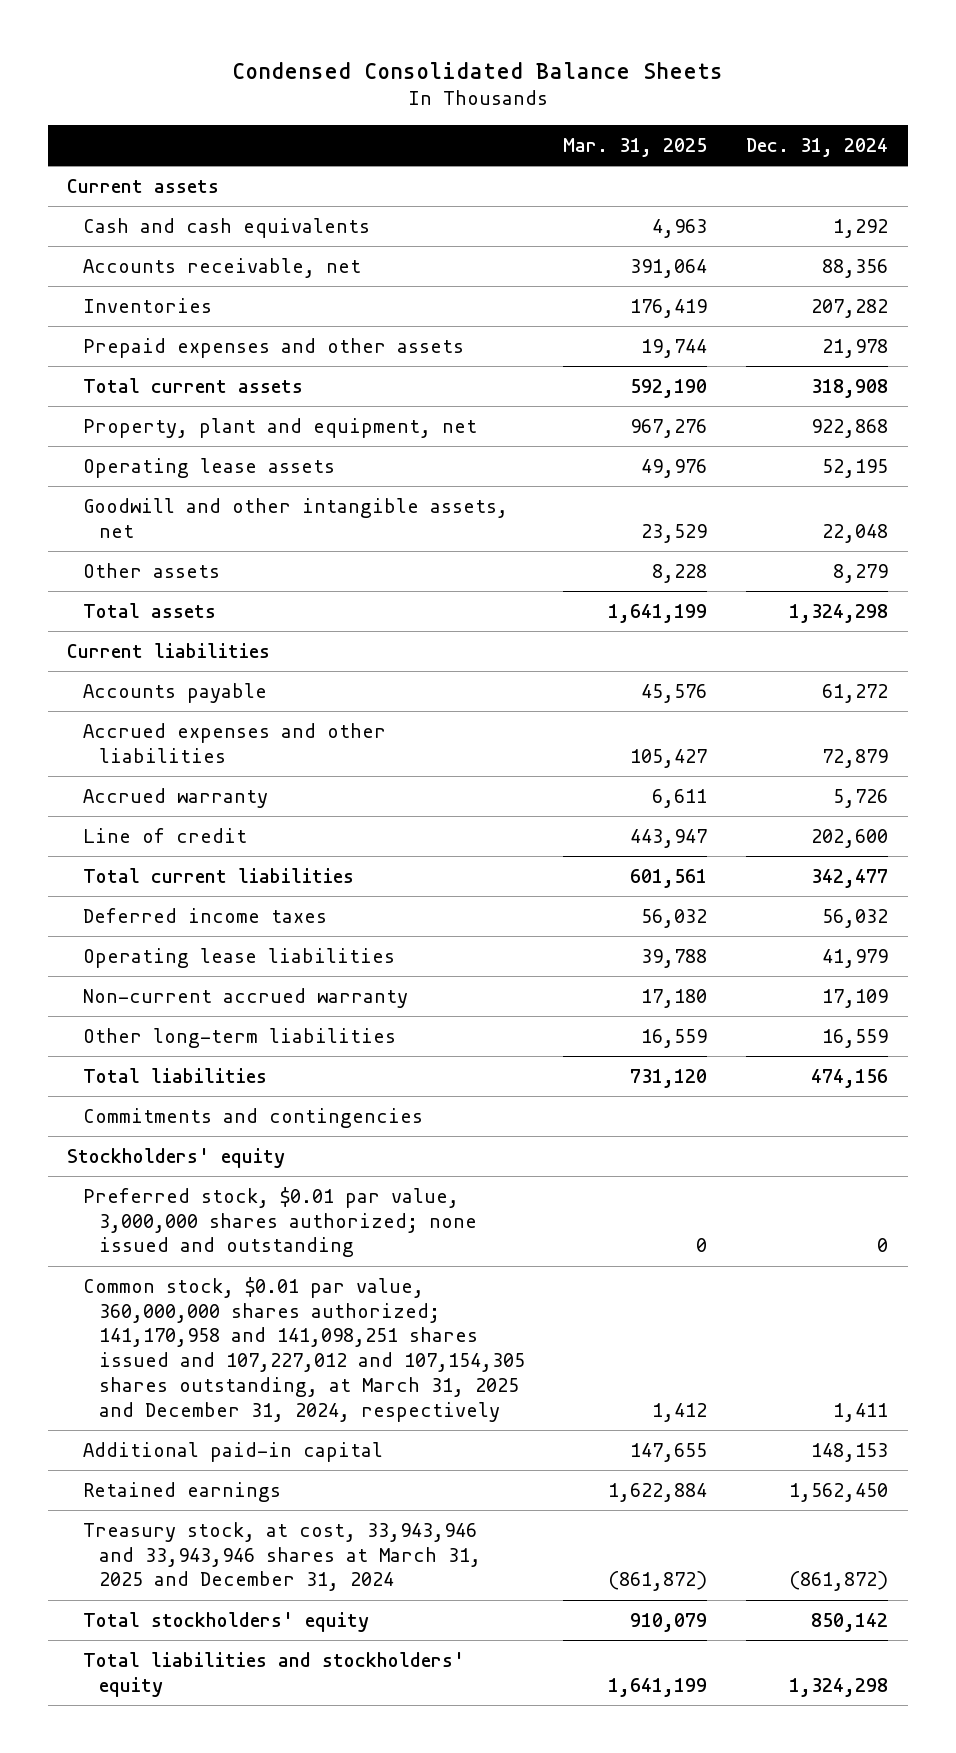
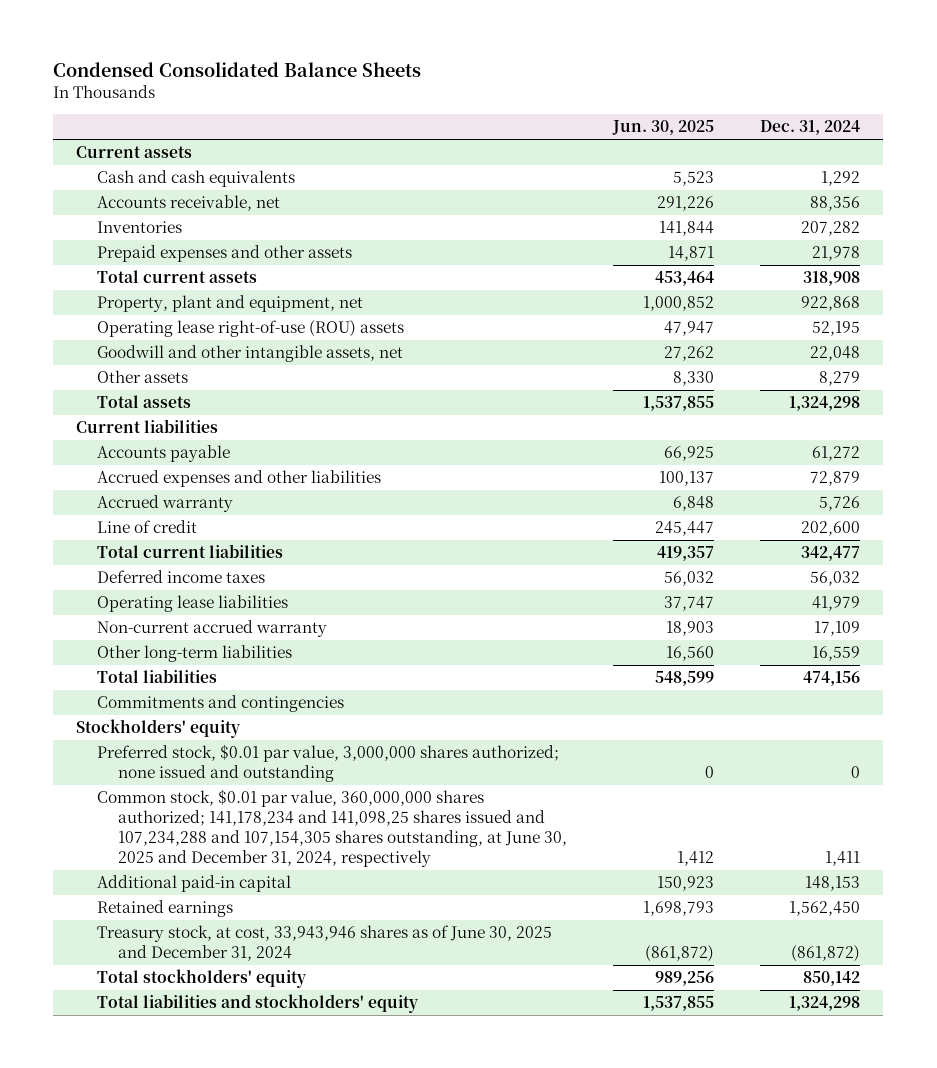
[563,138,708,158] Mar. 31, 2025 -> none
none -> [612,120,715,136] Jun. 30, 2025
[82,457,335,478] Operating lease assets -> [97,320,405,338] Operating lease right-of-use (ROU) assets
[82,1276,525,1422] Common stock, $0.01 par value, 360,000,000 shares authorized; 141,170,958 and 141,098,251 shares issued and 107,227,012 and 107,154,305 shares outstanding, at March 31, 2025 and December 31, 2024, respectively -> [97,789,568,867] Common stock, $0.01 par value, 360,000,000 shares authorized; 141,178,234 and 141,098,25 shares issued and 107,234,288 and 107,154,305 shares outstanding, at June 30, 2025 and December 31, 2024, respectively
[82,1521,481,1592] Treasury stock, at cost, 33,943,946 and 33,943,946 shares at March 31, 2025 and December 31, 2024 -> [97,925,553,962] Treasury stock, at cost, 33,943,946 shares as of June 30, 2025 and December 31, 2024

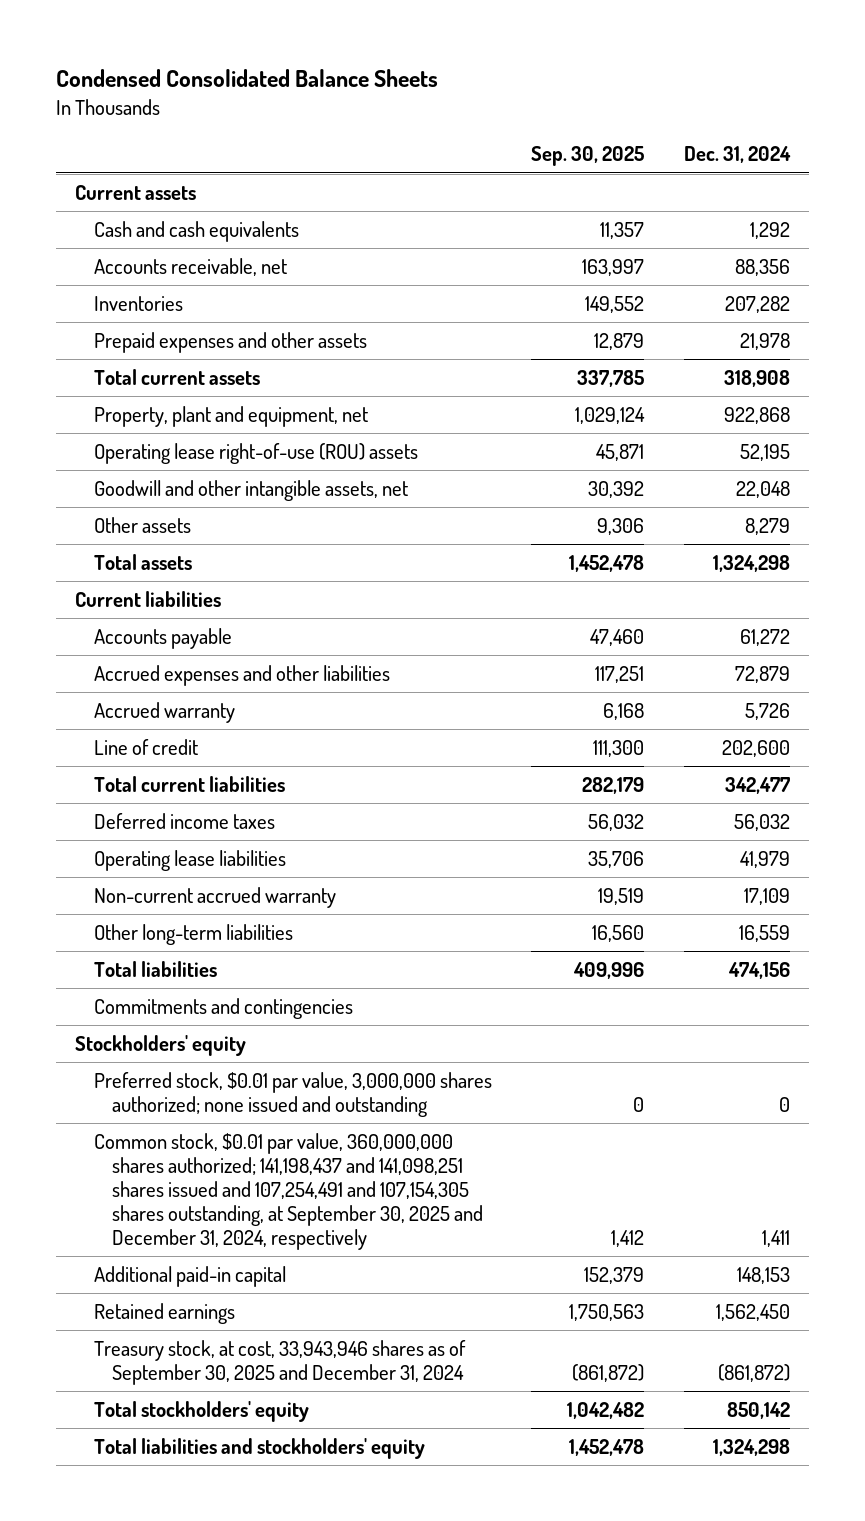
[612,120,715,136] Jun. 30, 2025 -> none
none -> [531,146,645,167] Sep. 30, 2025
[97,789,568,867] Common stock, $0.01 par value, 360,000,000 shares authorized; 141,178,234 and 141,098,25 shares issued and 107,234,288 and 107,154,305 shares outstanding, at June 30, 2025 and December 31, 2024, respectively -> [93,1132,483,1250] Common stock, $0.01 par value, 360,000,000 shares authorized; 141,198,437 and 141,098,251 shares issued and 107,254,491 and 107,154,305 shares outstanding, at September 30, 2025 and December 31, 2024, respectively
[97,925,553,962] Treasury stock, at cost, 33,943,946 shares as of June 30, 2025 and December 31, 2024 -> [93,1339,466,1385] Treasury stock, at cost, 33,943,946 shares as of September 30, 2025 and December 31, 2024

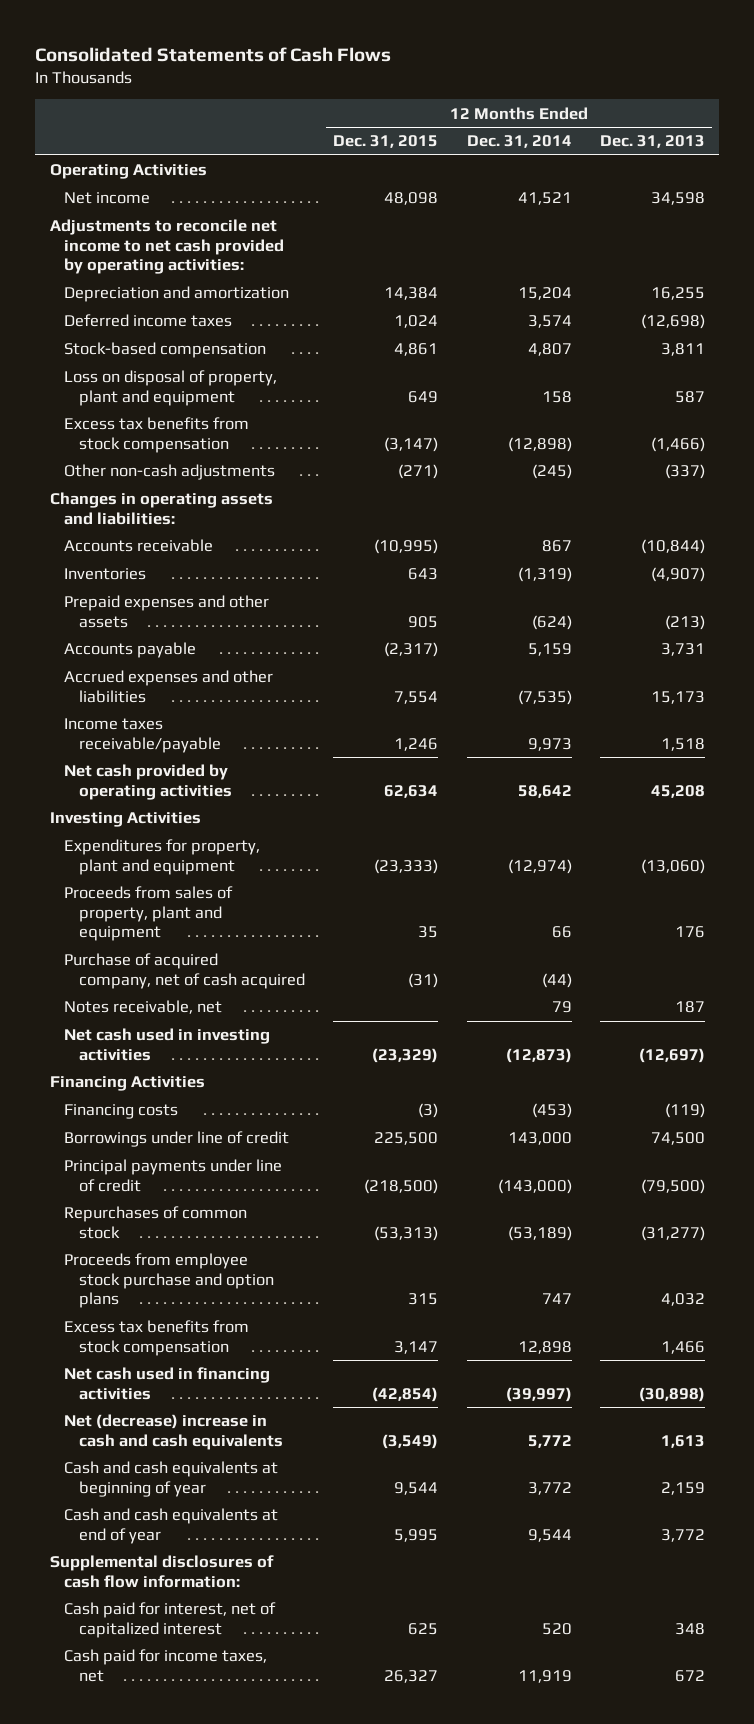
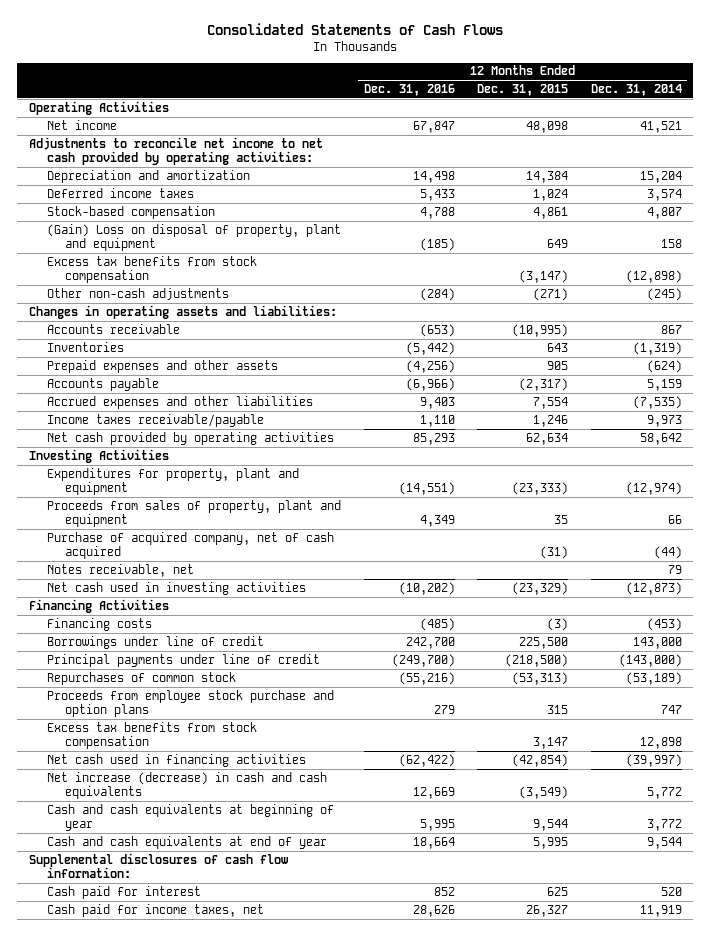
[599,135,705,149] Dec. 31, 2013 -> none
none -> [363,83,455,96] Dec. 31, 2016
[64,370,278,406] Loss on disposal of property, plant and equipment -> [46,223,341,252] (Gain) Loss on disposal of property, plant and equipment
[64,1414,284,1450] Net (decrease) increase in cash and cash equivalents -> [46,771,327,800] Net increase (decrease) in cash and cash equivalents
[64,1602,277,1638] Cash paid for interest, net of capitalized interest -> [46,885,201,899] Cash paid for interest

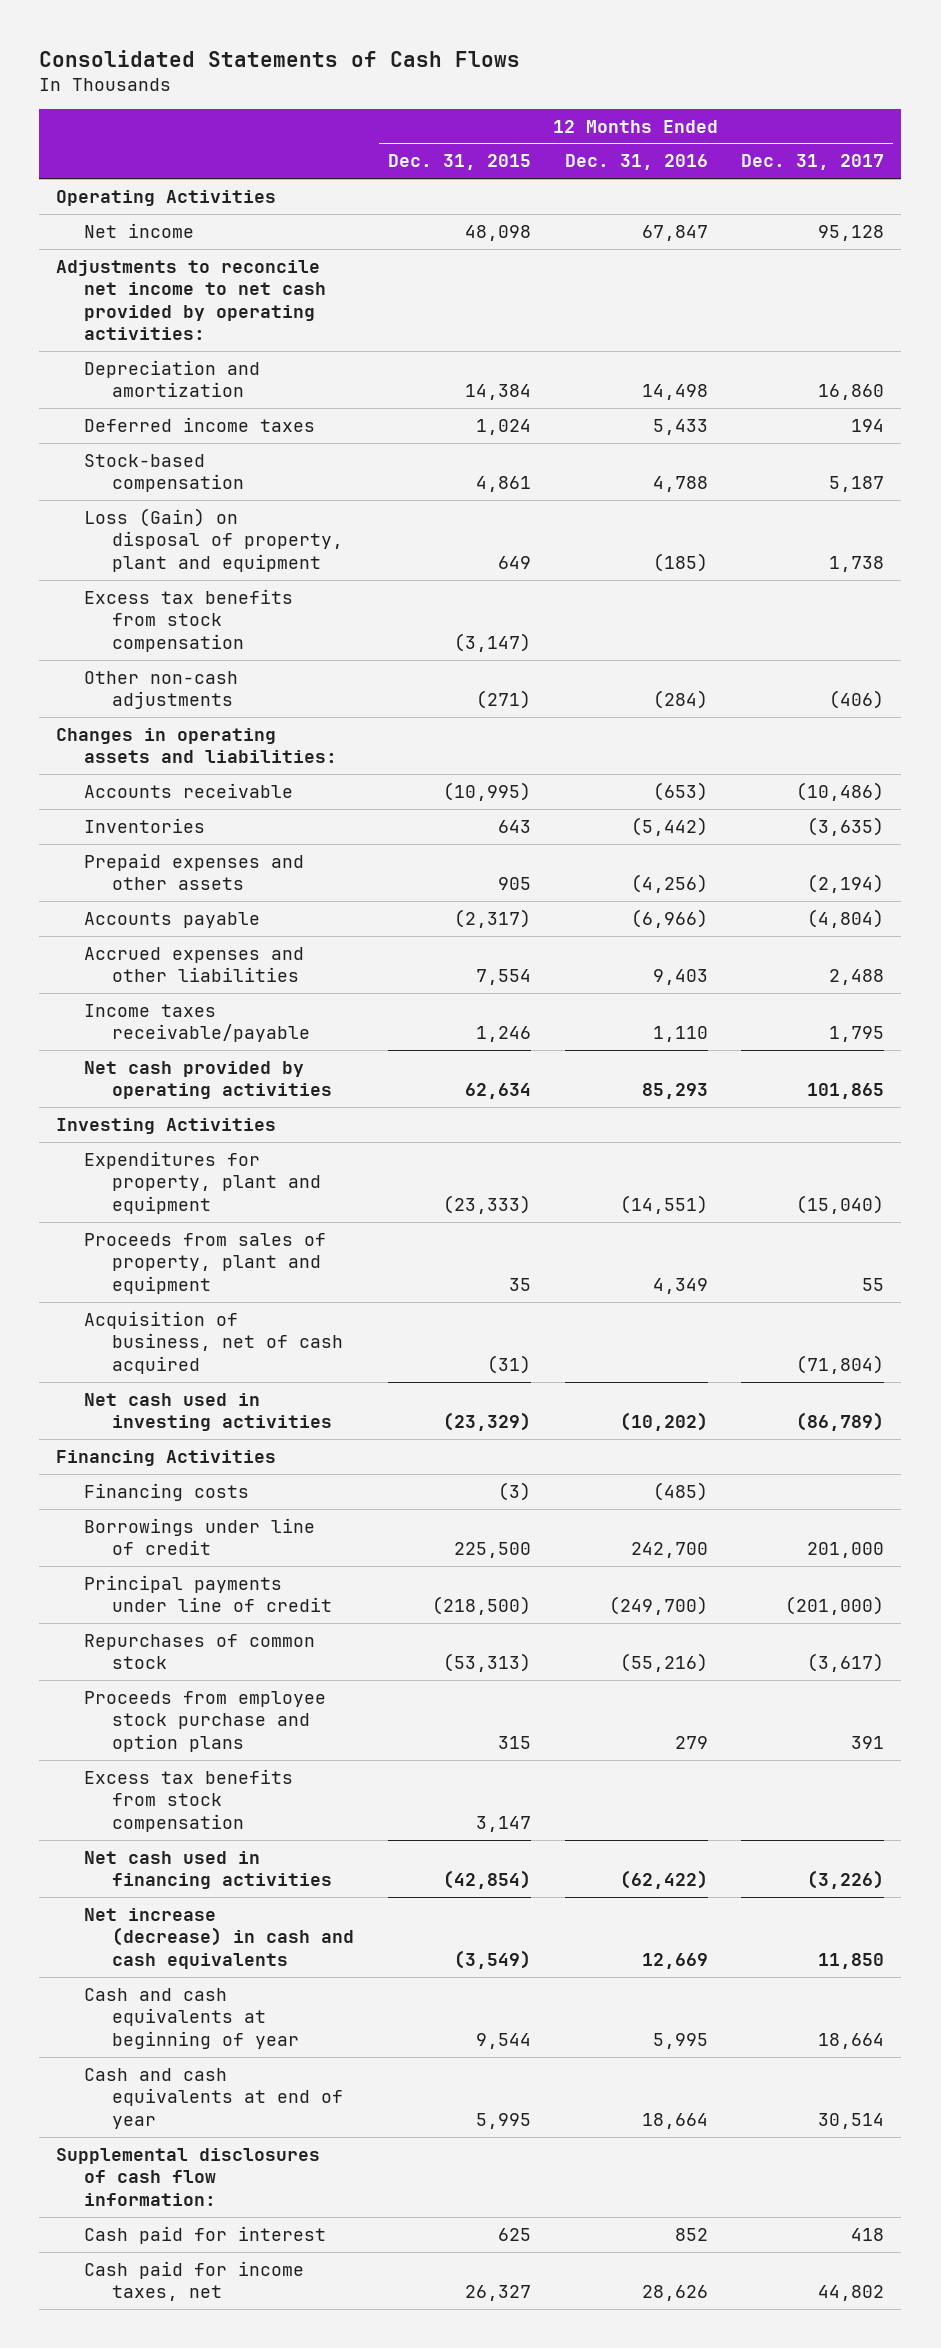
[590,83,682,96] Dec. 31, 2014 -> none
none -> [741,154,885,171] Dec. 31, 2017
[46,223,341,252] (Gain) Loss on disposal of property, plant and equipment -> [84,507,343,572] Loss (Gain) on disposal of property, plant and equipment
[46,563,194,577] Notes receivable, net -> none
[46,531,334,560] Purchase of acquired company, net of cash acquired -> [84,1310,343,1374] Acquisition of business, net of cash acquired

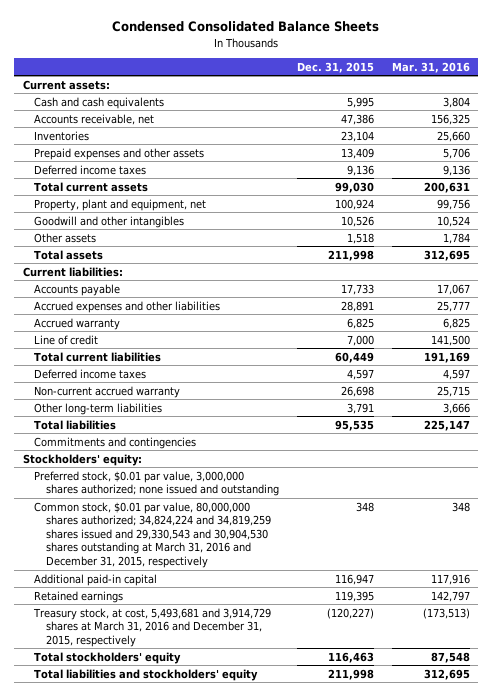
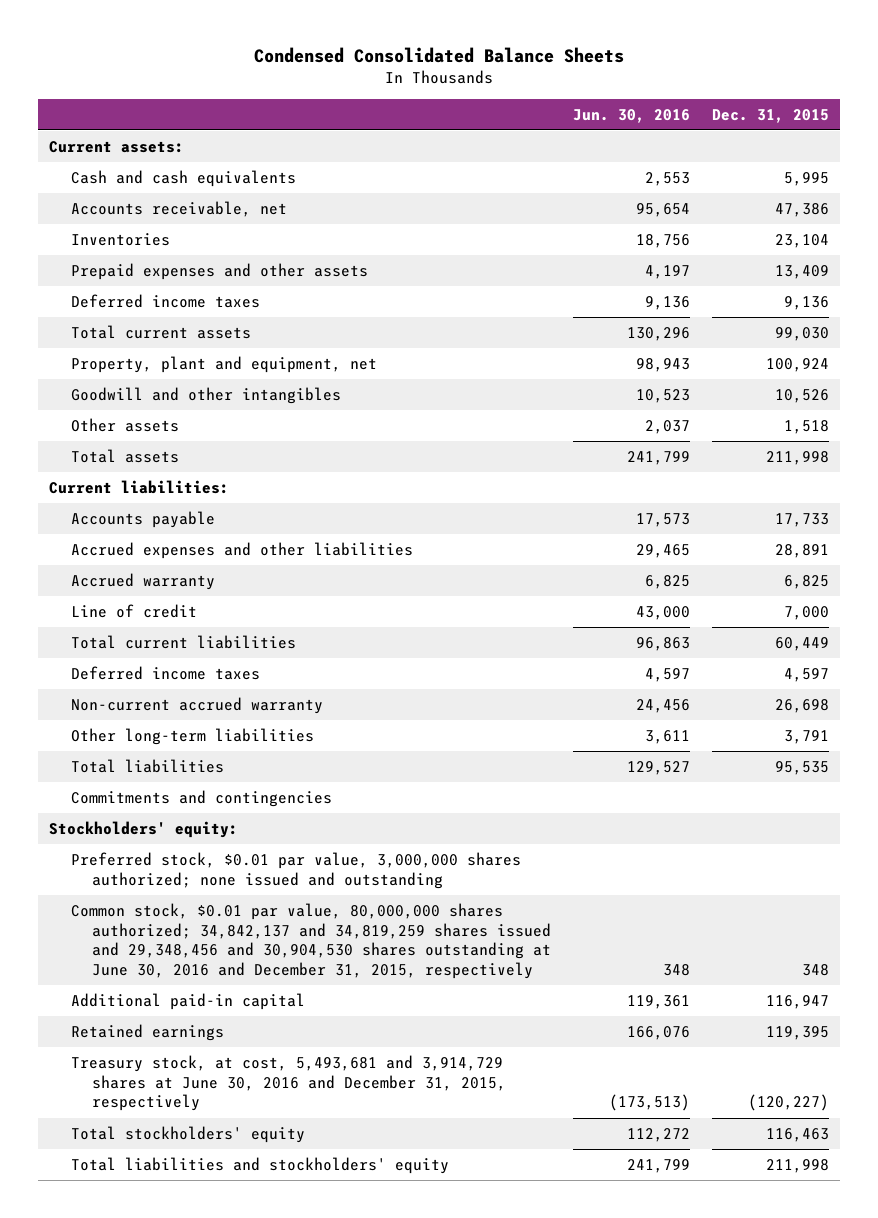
[391,61,470,73] Mar. 31, 2016 -> none
none -> [573,108,691,123] Jun. 30, 2016
[34,501,272,569] Common stock, $0.01 par value, 80,000,000 shares authorized; 34,824,224 and 34,819,259 shares issued and 29,330,543 and 30,904,530 shares outstanding at March 31, 2016 and December 31, 2015, respectively -> [70,903,552,979] Common stock, $0.01 par value, 80,000,000 shares authorized; 34,842,137 and 34,819,259 shares issued and 29,348,456 and 30,904,530 shares outstanding at June 30, 2016 and December 31, 2015, respectively
[33,607,272,647] Treasury stock, at cost, 5,493,681 and 3,914,729 shares at March 31, 2016 and December 31, 2015, respectively -> [70,1055,507,1112] Treasury stock, at cost, 5,493,681 and 3,914,729 shares at June 30, 2016 and December 31, 2015, respectively

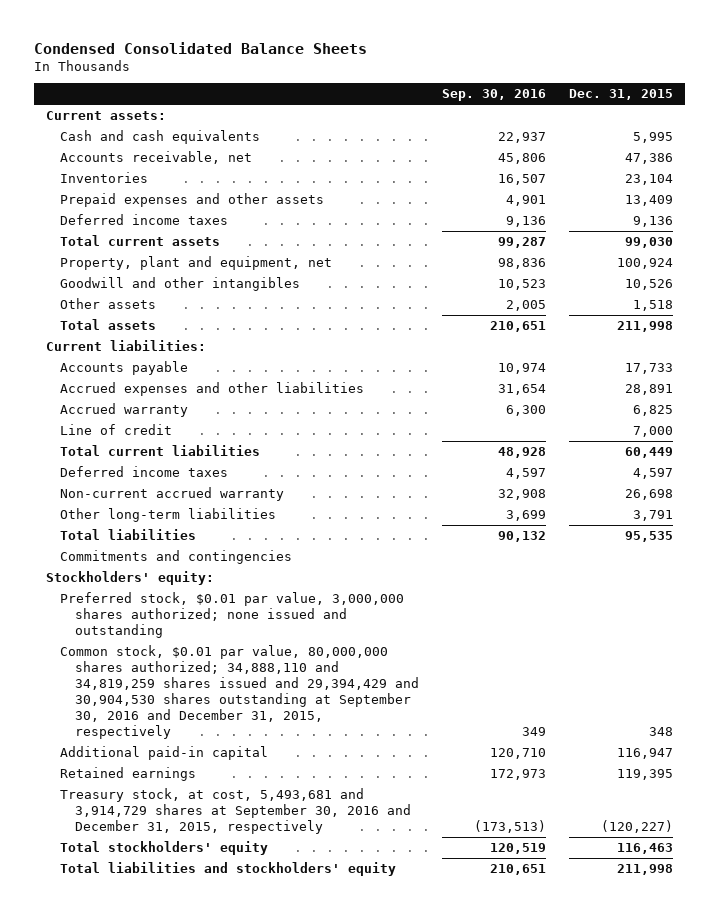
[573,108,691,123] Jun. 30, 2016 -> none
none -> [442,89,547,102] Sep. 30, 2016
[70,903,552,979] Common stock, $0.01 par value, 80,000,000 shares authorized; 34,842,137 and 34,819,259 shares issued and 29,348,456 and 30,904,530 shares outstanding at June 30, 2016 and December 31, 2015, respectively -> [60,644,419,740] Common stock, $0.01 par value, 80,000,000 shares authorized; 34,888,110 and 34,819,259 shares issued and 29,394,429 and 30,904,530 shares outstanding at September 30, 2016 and December 31, 2015, respectively
[70,1055,507,1112] Treasury stock, at cost, 5,493,681 and 3,914,729 shares at June 30, 2016 and December 31, 2015, respectively -> [60,787,411,835] Treasury stock, at cost, 5,493,681 and 3,914,729 shares at September 30, 2016 and December 31, 2015, respectively

